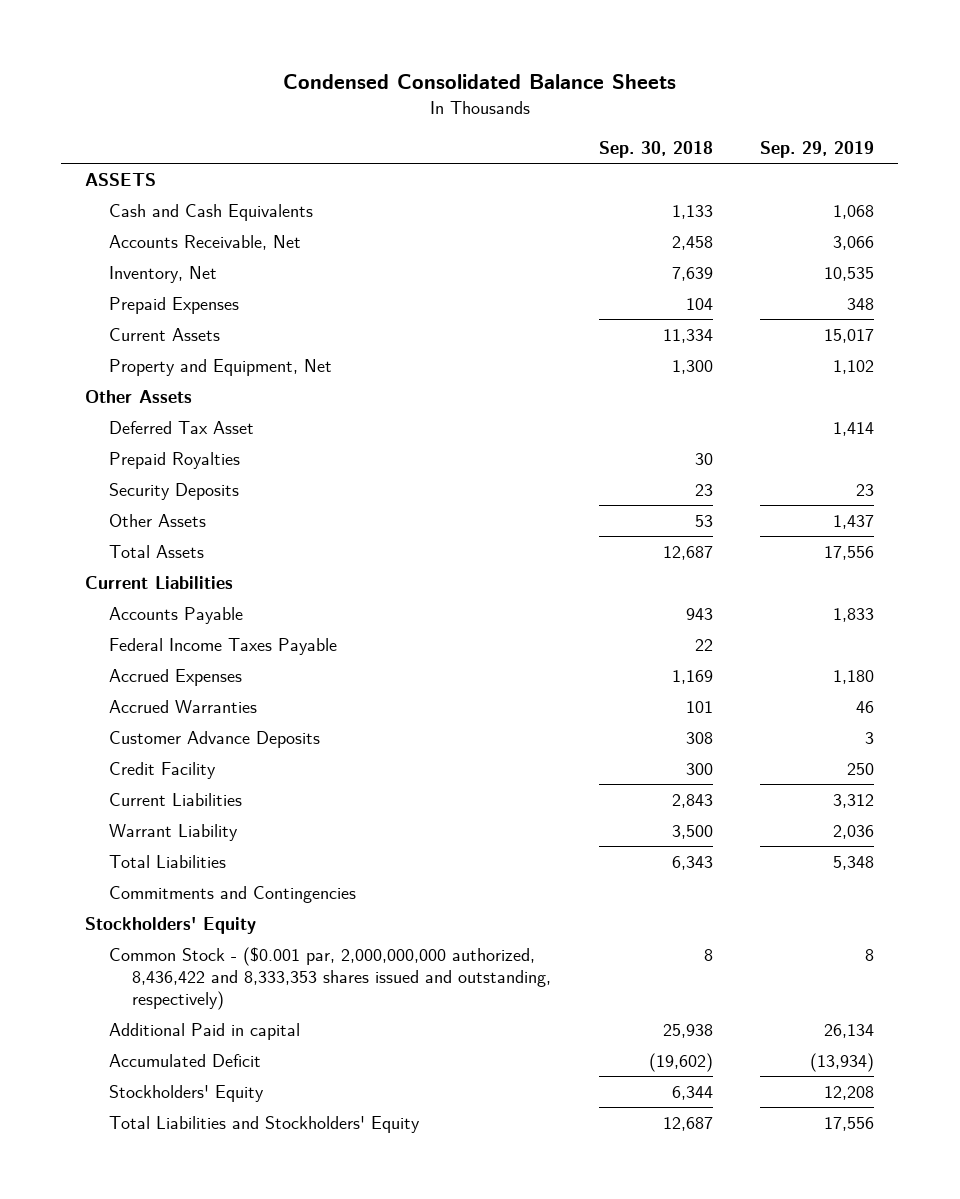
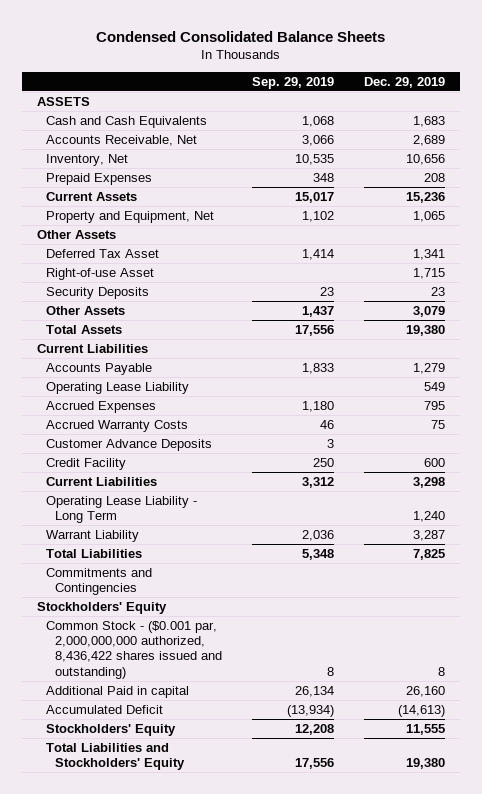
[598,140,713,158] Sep. 30, 2018 -> none
none -> [364,77,446,89] Dec. 29, 2019
[108,451,240,469] Prepaid Royalties -> none
none -> [45,267,154,280] Right-of-use Asset
[108,637,337,655] Federal Income Taxes Payable -> none
none -> [45,381,189,394] Operating Lease Liability
[108,699,257,713] Accrued Warranties -> [45,419,188,432] Accrued Warranty Costs
none -> [45,495,197,524] Operating Lease Liability - Long Term
[108,946,551,1010] Common Stock - ($0.001 par, 2,000,000,000 authorized, 8,436,422 and 8,333,353 shares issued and outstanding, respectively) -> [45,620,223,679] Common Stock - ($0.001 par, 2,000,000,000 authorized, 8,436,422 shares issued and outstanding)

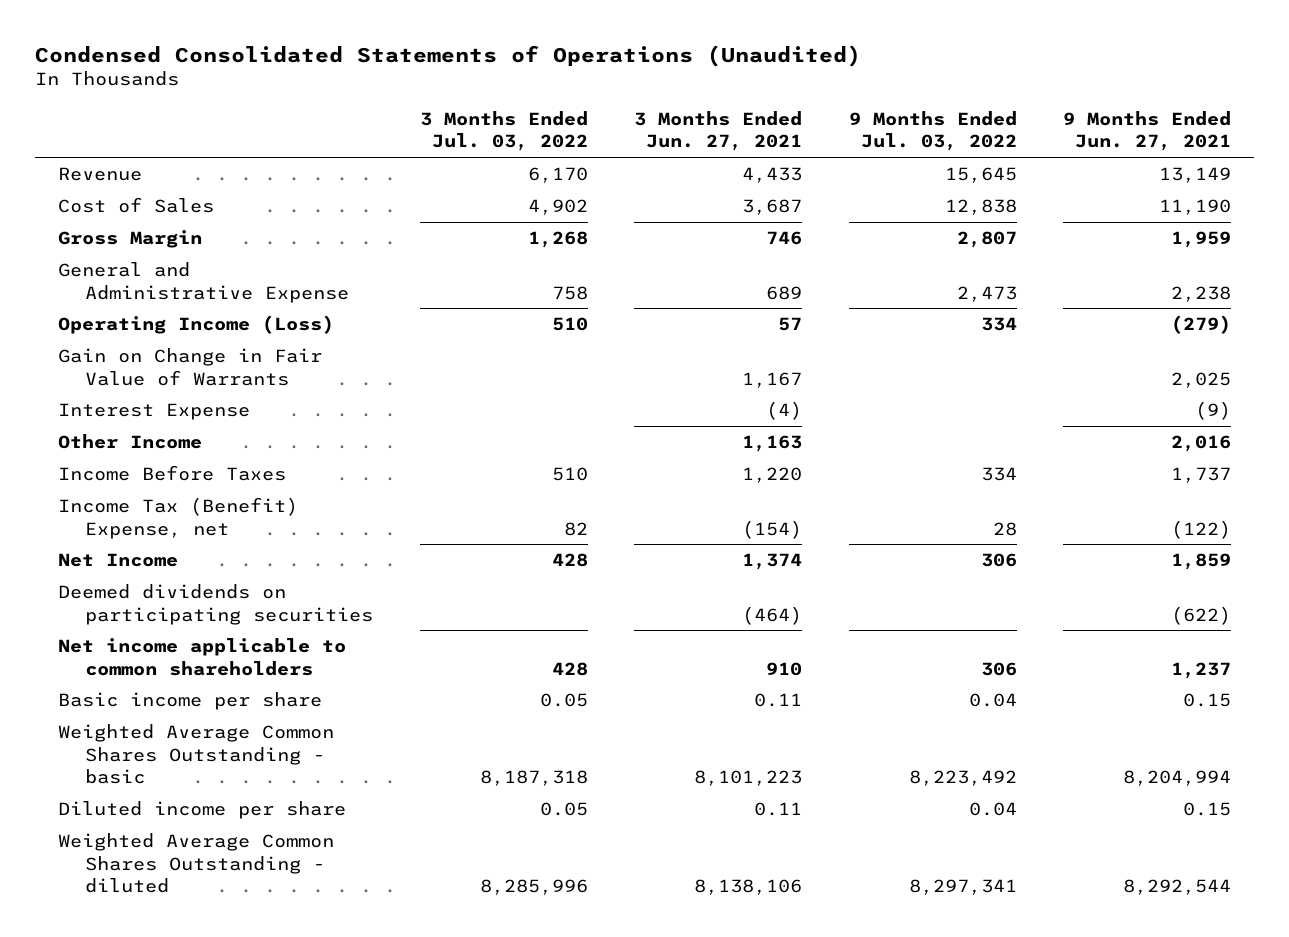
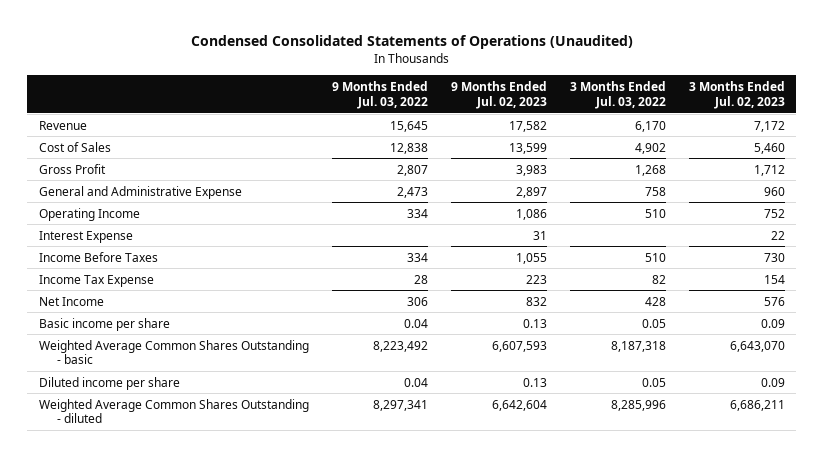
[634,110,803,152] 3 Months Ended Jun. 27, 2021 -> none
[1063,110,1232,152] 9 Months Ended Jun. 27, 2021 -> none
none -> [450,80,547,109] 9 Months Ended Jul. 02, 2023
none -> [688,80,785,109] 3 Months Ended Jul. 02, 2023
[58,229,203,248] Gross Margin -> [38,163,106,174] Gross Profit
[58,347,323,386] Gain on Change in Fair Value of Warrants -> none
[58,314,335,334] Operating Income (Loss) -> [38,207,140,221] Operating Income
[58,433,203,449] Other Income -> none
[58,496,299,539] Income Tax (Benefit) Expense, net -> [38,274,154,287] Income Tax Expense
[58,583,374,625] Deemed dividends on participating securities -> none
[58,637,347,676] Net income applicable to common shareholders -> none

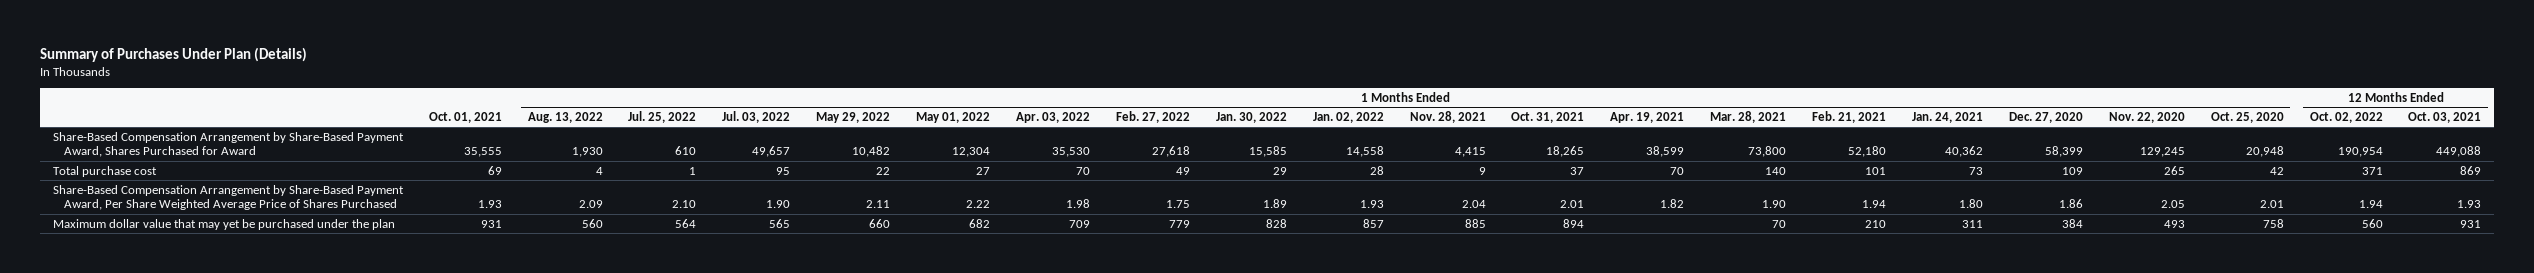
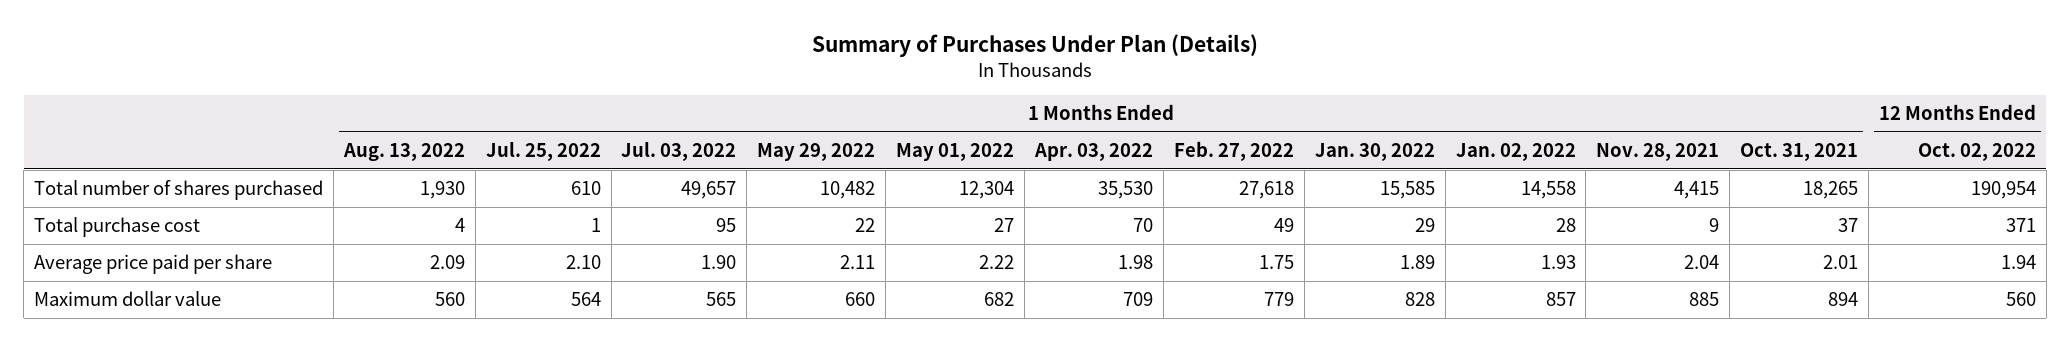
[428,112,502,124] Oct. 01, 2021 -> none
[1610,112,1685,124] Apr. 19, 2021 -> none
[1710,111,1787,124] Mar. 28, 2021 -> none
[1812,111,1887,124] Feb. 21, 2021 -> none
[1912,112,1984,124] Jan. 24, 2021 -> none
[2008,112,2083,124] Dec. 27, 2020 -> none
[2108,112,2185,124] Nov. 22, 2020 -> none
[2210,112,2284,124] Oct. 25, 2020 -> none
[2408,112,2482,124] Oct. 03, 2021 -> none
[52,131,404,158] Share-Based Compensation Arrangement by Share-Based Payment Award, Shares Purchased for Award -> [33,180,323,201] Total number of shares purchased
[52,184,404,211] Share-Based Compensation Arrangement by Share-Based Payment Award, Per Share Weighted Average Price of Shares Purchased -> [33,254,272,275] Average price paid per share
[52,218,395,230] Maximum dollar value that may yet be purchased under the plan -> [33,291,221,307] Maximum dollar value

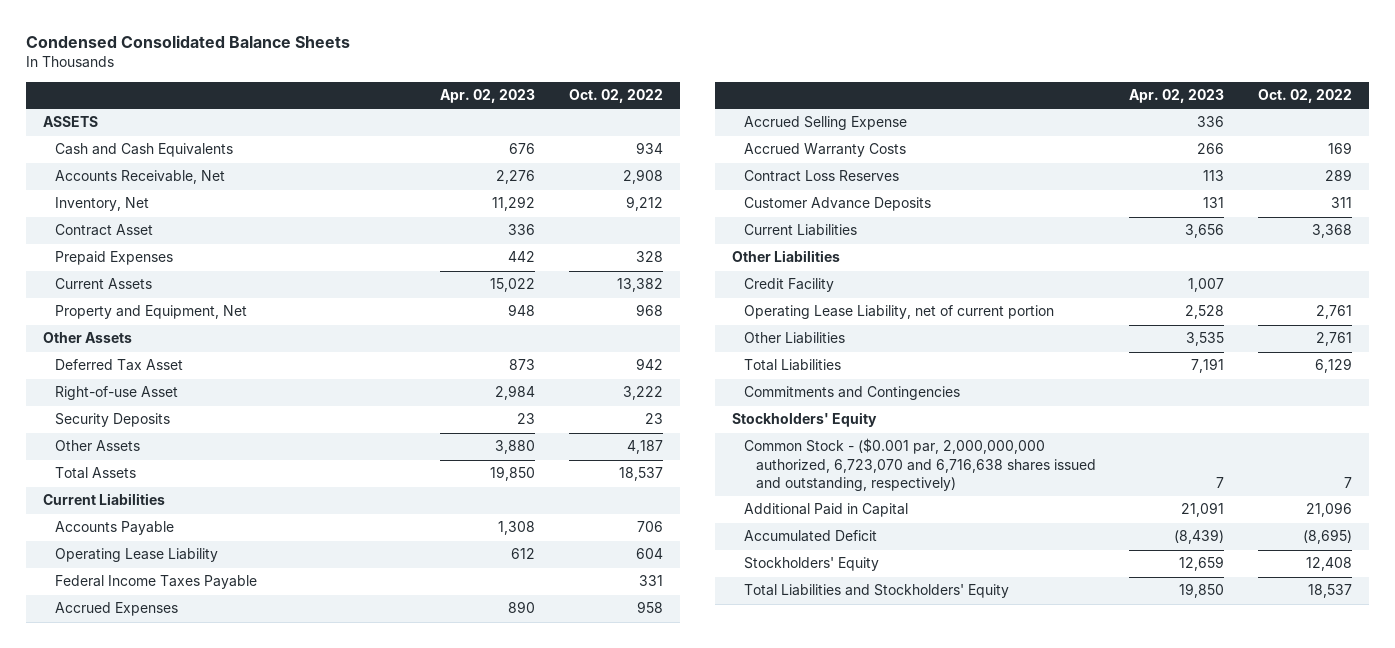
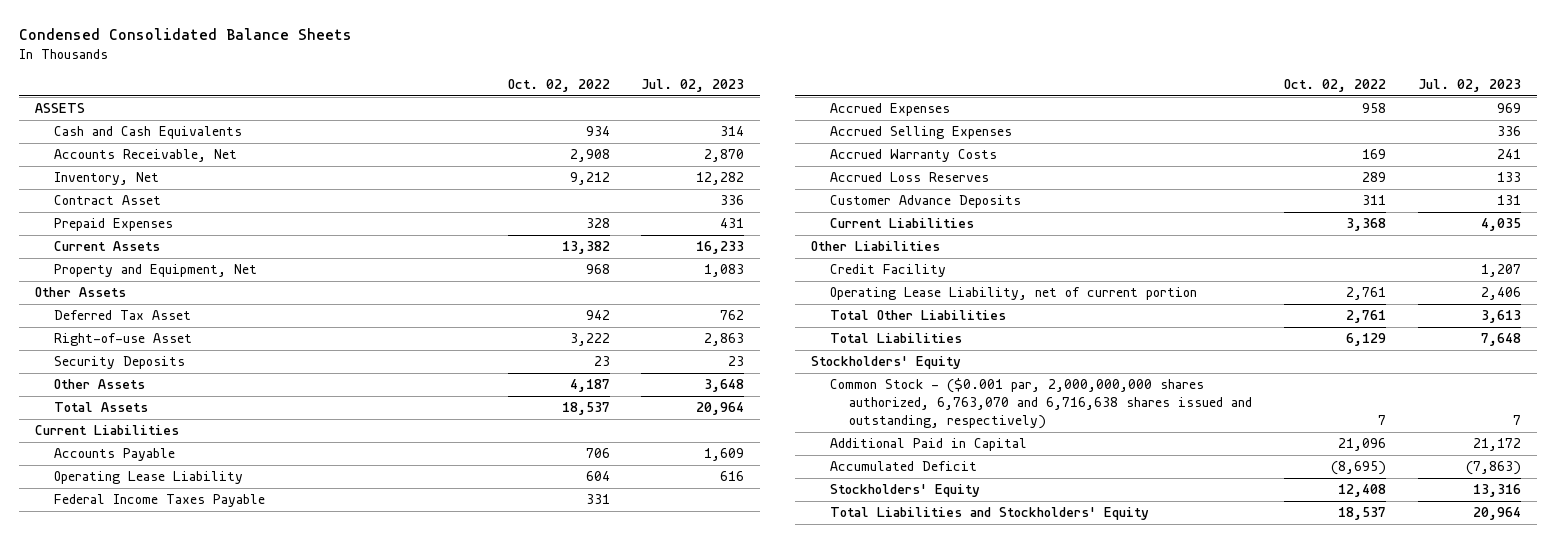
[440,89,536,104] Apr. 02, 2023 -> none
none -> [641,79,745,93] Jul. 02, 2023
[743,116,907,131] Accrued Selling Expense -> [830,126,1013,140] Accrued Selling Expenses
[743,170,899,183] Contract Loss Reserves -> [830,172,990,183] Accrued Loss Reserves
[743,332,845,345] Other Liabilities -> [830,310,1007,321] Total Other Liabilities
[743,386,960,401] Commitments and Contingencies -> none
[743,438,1096,491] Common Stock - ($0.001 par, 2,000,000,000 authorized, 6,723,070 and 6,716,638 shares issued and outstanding, respectively) -> [830,378,1253,430] Common Stock - ($0.001 par, 2,000,000,000 shares authorized, 6,763,070 and 6,716,638 shares issued and outstanding, respectively)

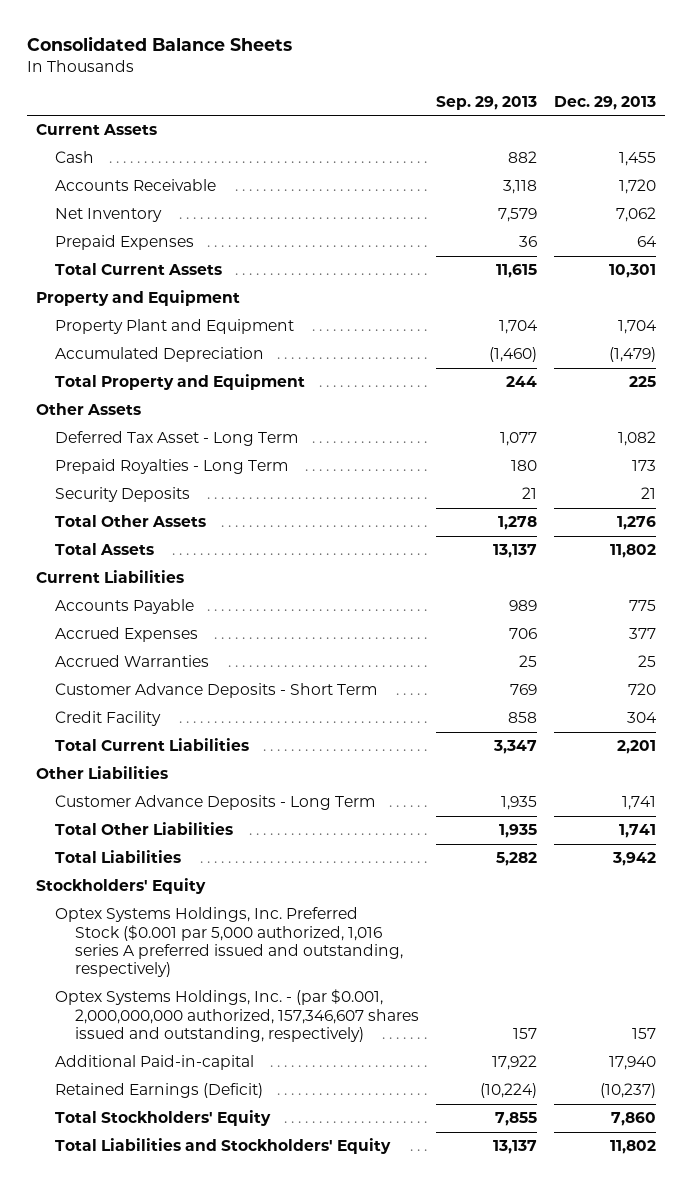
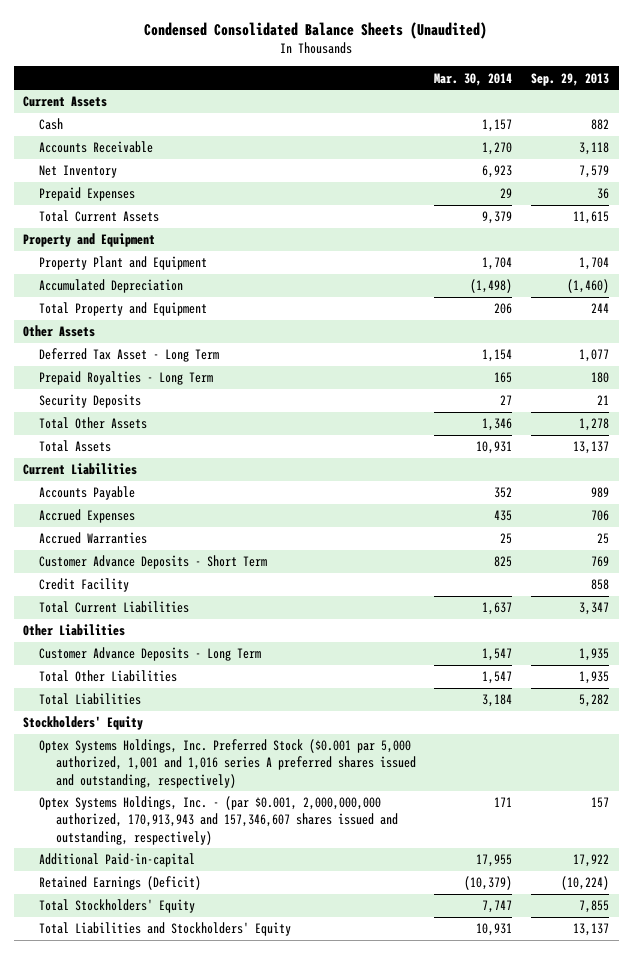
[27,36,293,52] Consolidated Balance Sheets -> [144,21,488,39] Condensed Consolidated Balance Sheets (Unaudited)
[554,95,657,110] Dec. 29, 2013 -> none
none -> [434,72,513,86] Mar. 30, 2014
[55,907,403,978] Optex Systems Holdings, Inc. Preferred Stock ($0.001 par 5,000 authorized, 1,016 series A preferred issued and outstanding, respectively) -> [39,739,416,788] Optex Systems Holdings, Inc. Preferred Stock ($0.001 par 5,000 authorized, 1,001 and 1,016 series A preferred shares issued and outstanding, respectively)
[55,989,419,1043] Optex Systems Holdings, Inc. - (par $0.001, 2,000,000,000 authorized, 157,346,607 shares issued and outstanding, respectively) -> [39,796,398,845] Optex Systems Holdings, Inc. - (par $0.001, 2,000,000,000 authorized, 170,913,943 and 157,346,607 shares issued and outstanding, respectively)

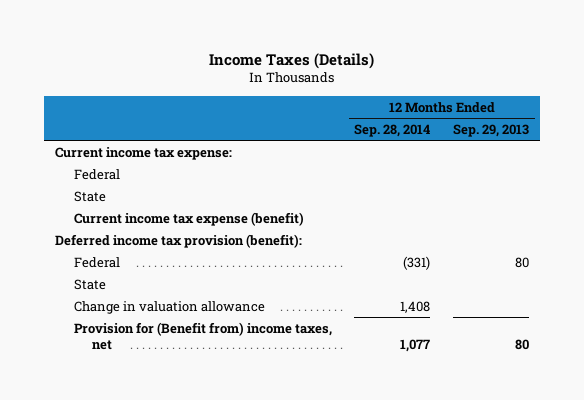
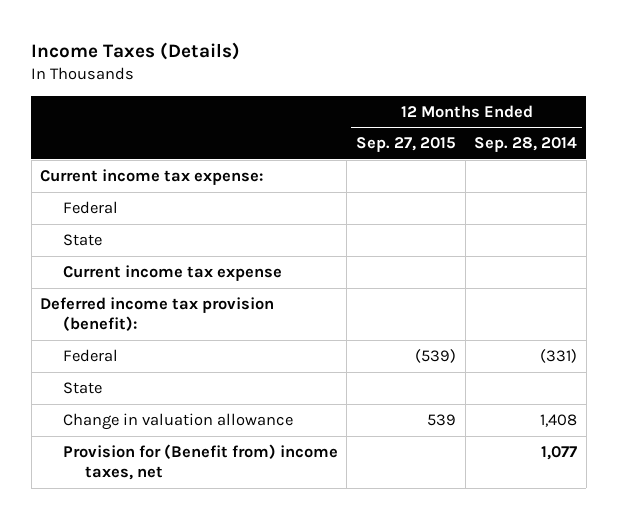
[452,124,529,138] Sep. 29, 2013 -> none
none -> [355,137,456,153] Sep. 27, 2015
[73,211,304,226] Current income tax expense (benefit) -> [62,264,282,281] Current income tax expense

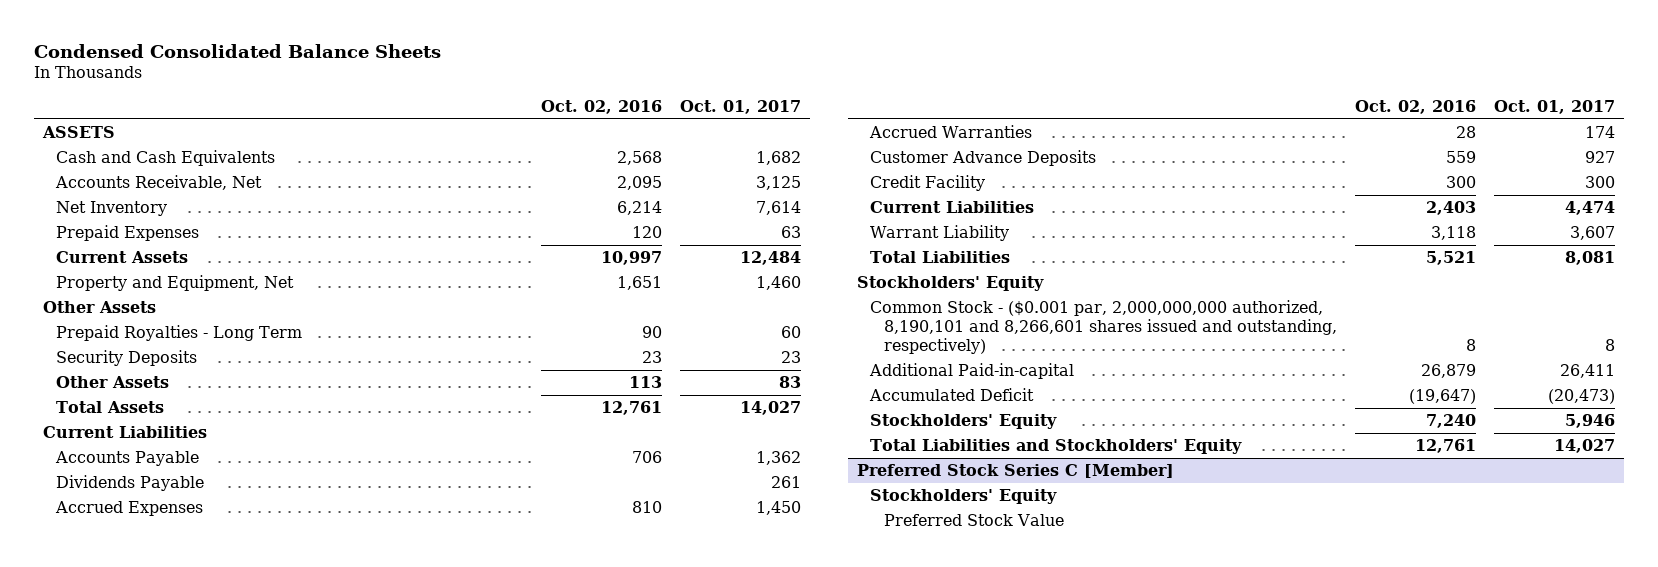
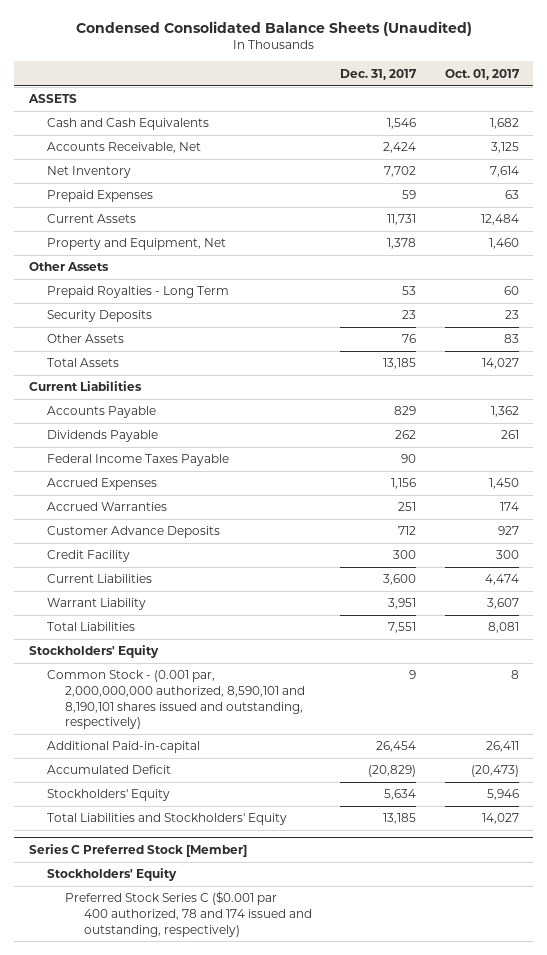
[34,43,442,58] Condensed Consolidated Balance Sheets -> [75,21,472,37] Condensed Consolidated Balance Sheets (Unaudited)
[540,99,662,114] Oct. 02, 2016 -> none
none -> [340,68,418,80] Dec. 31, 2017
none -> [47,454,230,467] Federal Income Taxes Payable
[870,300,1337,355] Common Stock - ($0.001 par, 2,000,000,000 authorized, 8,190,101 and 8,266,601 shares issued and outstanding, respectively) -> [47,670,306,730] Common Stock - (0.001 par, 2,000,000,000 authorized, 8,590,101 and 8,190,101 shares issued and outstanding, respectively)
[857,464,1175,479] Preferred Stock Series C [Member] -> [28,844,247,858] Series C Preferred Stock [Member]
[883,514,1064,527] Preferred Stock Value -> [65,891,312,937] Preferred Stock Series C ($0.001 par 400 authorized, 78 and 174 issued and outstanding, respectively)

